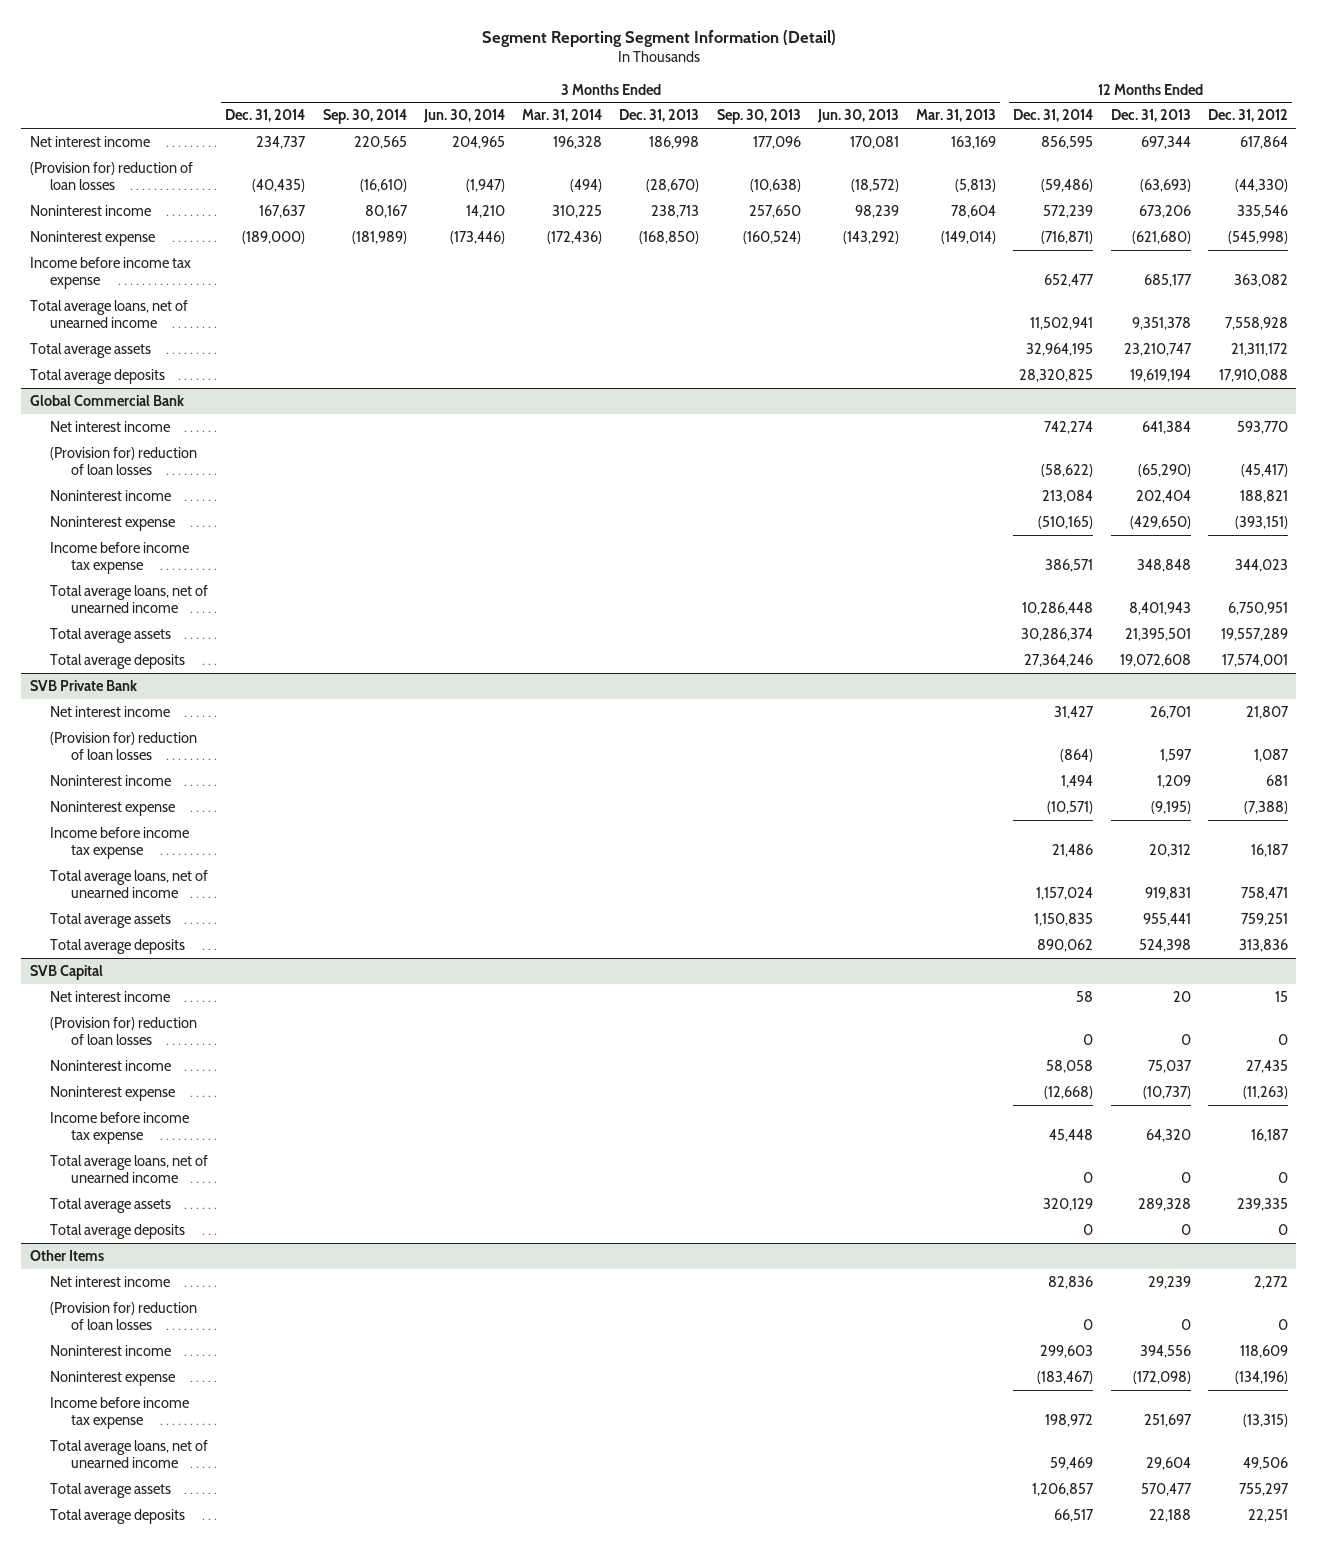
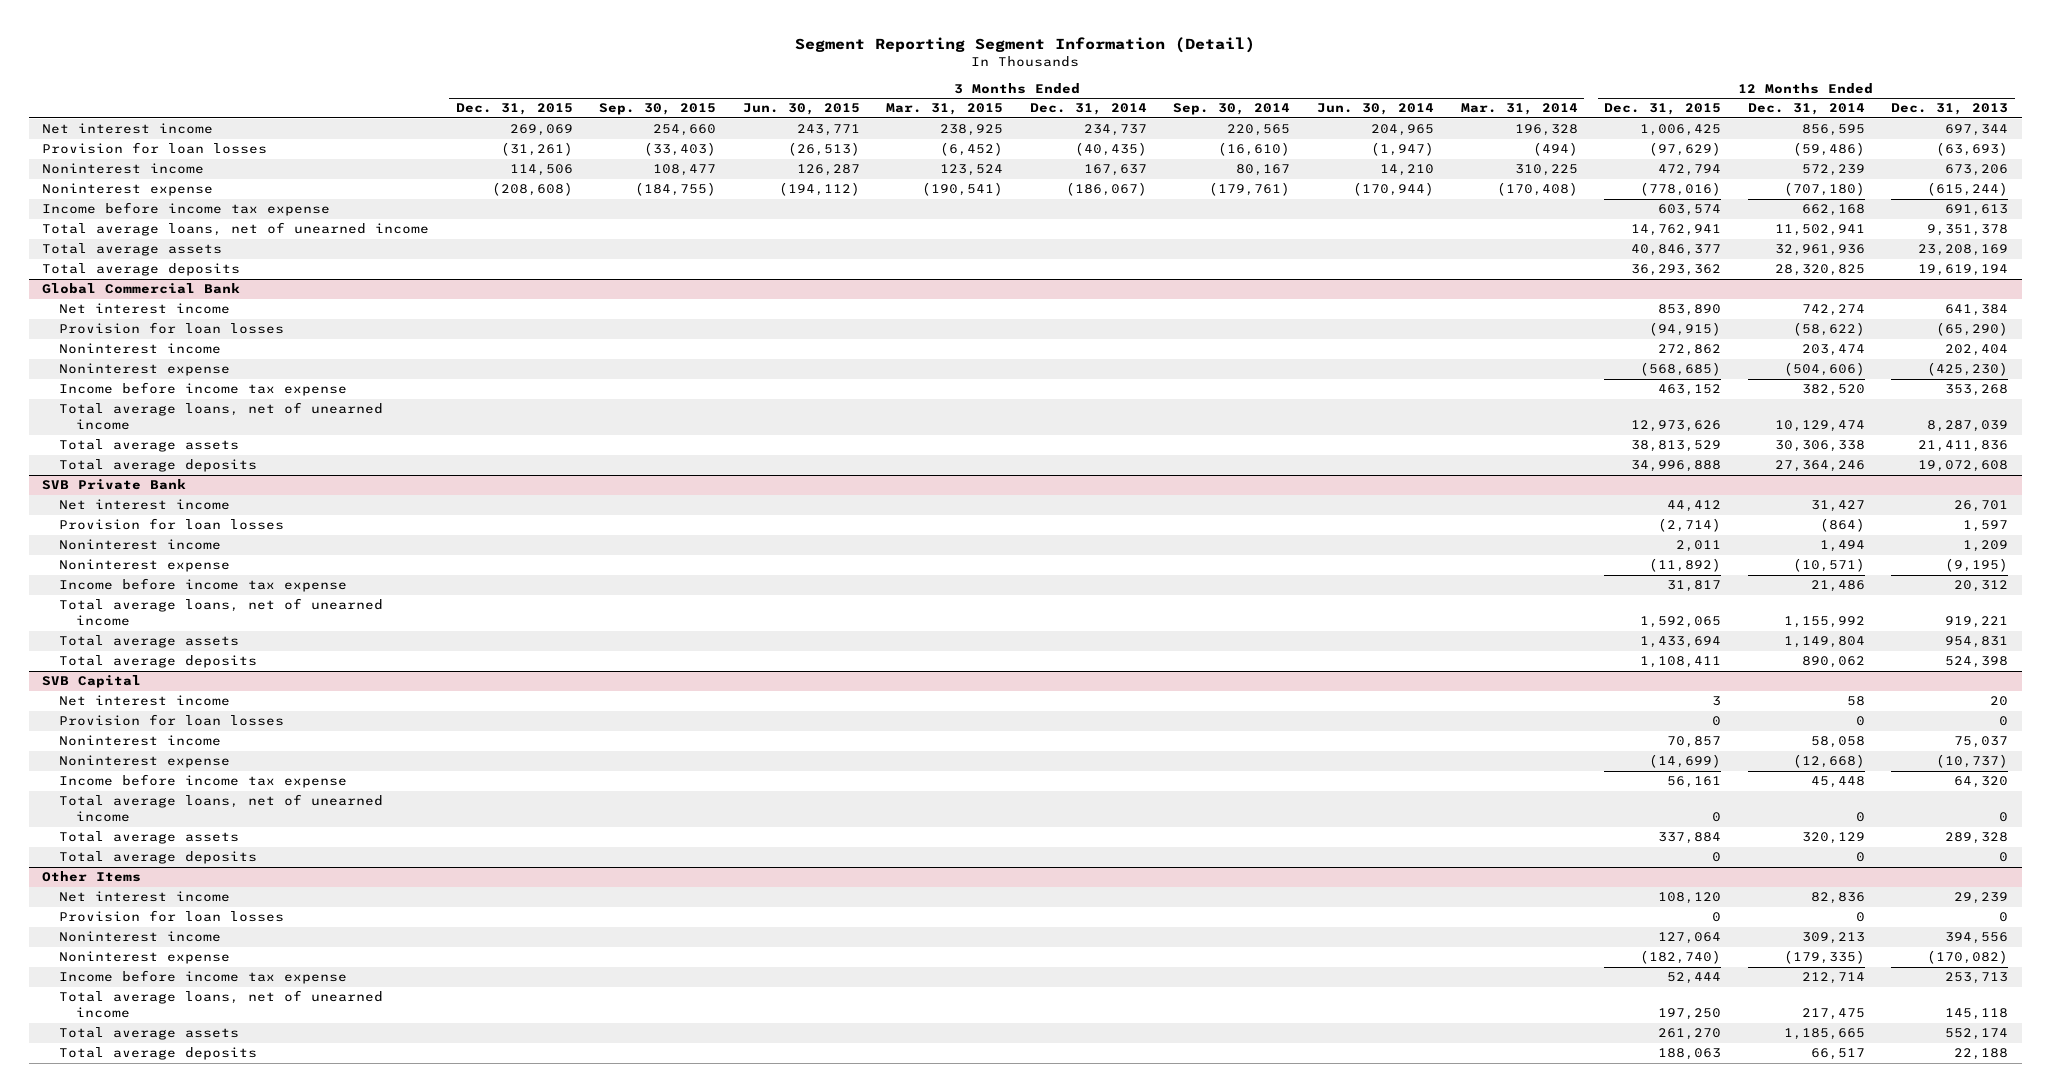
[619,109,700,123] Dec. 31, 2013 -> none
[716,109,801,125] Sep. 30, 2013 -> none
[816,109,899,124] Jun. 30, 2013 -> none
[916,109,997,123] Mar. 31, 2013 -> none
[1207,109,1288,123] Dec. 31, 2012 -> none
none -> [455,103,573,116] Dec. 31, 2015
none -> [599,103,717,116] Sep. 30, 2015
none -> [742,103,860,116] Jun. 30, 2015
none -> [886,103,1004,116] Mar. 31, 2015
none -> [1604,103,1722,116] Dec. 31, 2015
[29,161,193,191] (Provision for) reduction of loan losses -> [42,142,268,155] Provision for loan losses
[242,230,306,244] (189,000) -> [1065,182,1147,197] (186,067)
[351,230,407,244] (181,989) -> [1209,182,1291,197] (179,761)
[449,230,505,244] (173,446) -> [1353,182,1435,197] (170,944)
[547,230,603,244] (172,436) -> [1496,182,1578,197] (170,408)
[1041,230,1094,244] (716,871) -> [1783,182,1865,197] (707,180)
[1131,230,1191,244] (621,680) -> [1927,182,2009,197] (615,244)
[1044,274,1095,288] 652,477 -> [1801,204,1865,217] 662,168
[1143,274,1192,288] 685,177 -> [1945,204,2009,217] 691,613
[1026,342,1094,356] 32,964,195 -> [1774,244,1865,257] 32,961,936
[1123,342,1192,356] 23,210,747 -> [1918,244,2009,257] 23,208,169
[50,446,198,476] (Provision for) reduction of loan losses -> [59,322,285,335] Provision for loan losses
[1042,489,1094,503] 213,084 -> [1801,344,1865,357] 203,474
[1038,515,1094,529] (510,165) -> [1783,362,1865,377] (504,606)
[1129,515,1191,529] (429,650) -> [1927,362,2009,377] (425,230)
[1045,559,1094,573] 386,571 -> [1801,384,1865,397] 382,520
[1136,559,1191,573] 348,848 -> [1945,384,2009,397] 353,268
[1022,602,1094,616] 10,286,448 -> [1774,420,1865,433] 10,129,474
[1128,602,1191,616] 8,401,943 -> [1927,420,2009,433] 8,287,039
[1021,627,1094,641] 30,286,374 -> [1774,440,1865,453] 30,306,338
[1124,627,1191,641] 21,395,501 -> [1918,440,2009,453] 21,411,836
[50,731,198,761] (Provision for) reduction of loan losses -> [59,518,285,531] Provision for loan losses
[1036,887,1094,901] 1,157,024 -> [1783,616,1865,629] 1,155,992
[1144,887,1191,901] 919,831 -> [1945,616,2009,629] 919,221
[1034,912,1094,926] 1,150,835 -> [1783,636,1865,649] 1,149,804
[1142,912,1191,926] 955,441 -> [1945,636,2009,649] 954,831
[50,1016,198,1046] (Provision for) reduction of loan losses -> [59,714,285,727] Provision for loan losses
[50,1301,198,1331] (Provision for) reduction of loan losses -> [59,910,285,923] Provision for loan losses
[1040,1344,1094,1358] 299,603 -> [1801,932,1865,945] 309,213
[1037,1370,1094,1384] (183,467) -> [1783,950,1865,965] (179,335)
[1132,1370,1191,1384] (172,098) -> [1927,950,2009,965] (170,082)
[1045,1414,1094,1428] 198,972 -> [1801,972,1865,985] 212,714
[1143,1414,1192,1428] 251,697 -> [1945,972,2009,985] 253,713
[1050,1457,1094,1471] 59,469 -> [1801,1008,1865,1021] 217,475
[1145,1457,1191,1471] 29,604 -> [1945,1008,2009,1021] 145,118
[1032,1482,1095,1496] 1,206,857 -> [1783,1028,1865,1041] 1,185,665
[1140,1482,1192,1496] 570,477 -> [1945,1028,2009,1041] 552,174

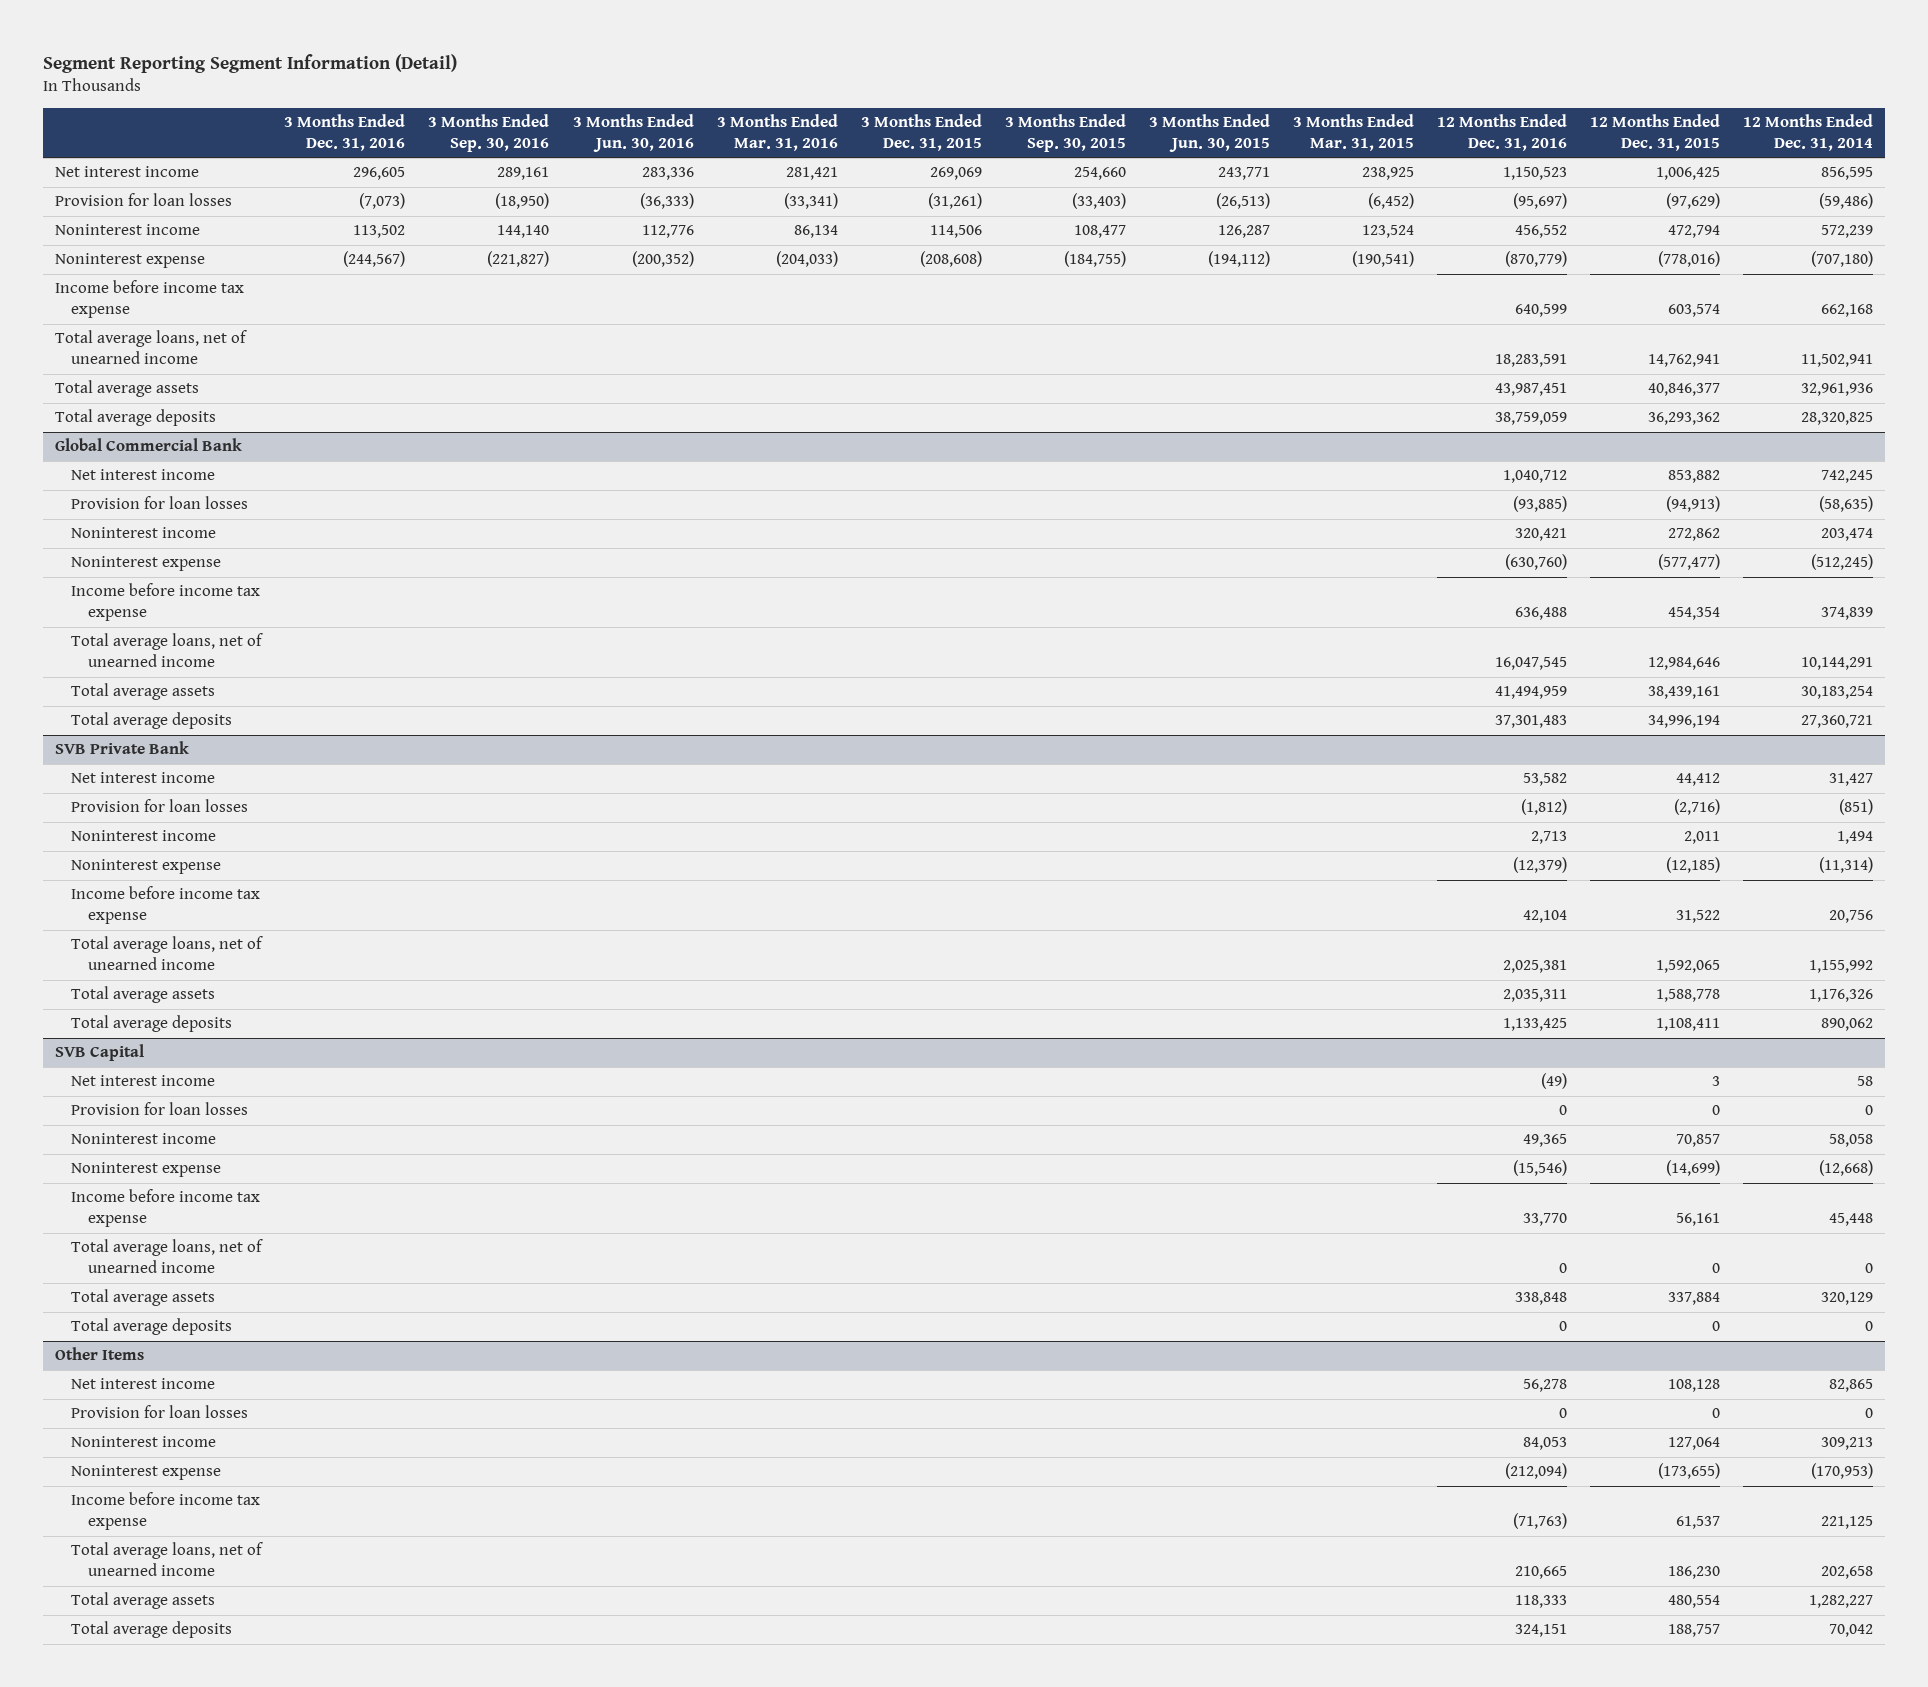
[1029,103,1147,116] Dec. 31, 2014 -> none
[1173,103,1291,116] Sep. 30, 2014 -> none
[1317,103,1435,116] Jun. 30, 2014 -> none
[1460,103,1578,116] Mar. 31, 2014 -> none
[1891,103,2009,116] Dec. 31, 2013 -> none
none -> [284,114,406,151] 3 Months Ended Dec. 31, 2016
none -> [428,114,550,152] 3 Months Ended Sep. 30, 2016
none -> [572,114,694,152] 3 Months Ended Jun. 30, 2016
none -> [716,114,838,151] 3 Months Ended Mar. 31, 2016
none -> [1437,114,1568,151] 12 Months Ended Dec. 31, 2016
[1658,304,1722,317] 853,890 -> [1668,470,1721,484] 853,882
[1801,304,1865,317] 742,274 -> [1821,470,1874,484] 742,245
[1649,322,1722,337] (94,915) -> [1666,496,1721,513] (94,913)
[1792,322,1865,337] (58,622) -> [1819,496,1874,513] (58,635)
[1640,362,1722,377] (568,685) -> [1658,554,1721,571] (577,477)
[1783,362,1865,377] (504,606) -> [1811,554,1874,571] (512,245)
[1658,384,1722,397] 463,152 -> [1668,607,1721,621] 454,354
[1801,384,1865,397] 382,520 -> [1821,607,1874,621] 374,839
[1631,420,1722,433] 12,973,626 -> [1648,657,1721,671] 12,984,646
[1774,420,1865,433] 10,129,474 -> [1801,657,1874,671] 10,144,291
[1631,440,1722,453] 38,813,529 -> [1648,686,1721,700] 38,439,161
[1774,440,1865,453] 30,306,338 -> [1801,686,1874,700] 30,183,254
[1631,460,1722,473] 34,996,888 -> [1648,715,1721,729] 34,996,194
[1774,460,1865,473] 27,364,246 -> [1801,715,1874,729] 27,360,721
[1658,518,1722,533] (2,714) -> [1674,799,1721,816] (2,716)
[1819,518,1865,533] (864) -> [1839,799,1874,816] (851)
[1649,558,1722,573] (11,892) -> [1666,857,1721,874] (12,185)
[1792,558,1865,573] (10,571) -> [1819,857,1874,874] (11,314)
[1667,580,1722,593] 31,817 -> [1676,910,1721,924] 31,522
[1810,580,1865,593] 21,486 -> [1829,910,1874,924] 20,756
[1640,636,1722,649] 1,433,694 -> [1656,989,1721,1003] 1,588,778
[1783,636,1865,649] 1,149,804 -> [1809,989,1874,1003] 1,176,326
[1658,892,1722,905] 108,120 -> [1668,1379,1721,1393] 108,128
[1810,892,1865,905] 82,836 -> [1829,1379,1874,1393] 82,865
[1640,950,1722,965] (182,740) -> [1658,1463,1721,1480] (173,655)
[1783,950,1865,965] (179,335) -> [1811,1463,1874,1480] (170,953)
[1667,972,1722,985] 52,444 -> [1676,1516,1721,1530] 61,537
[1801,972,1865,985] 212,714 -> [1821,1516,1874,1530] 221,125
[1658,1008,1722,1021] 197,250 -> [1668,1566,1721,1580] 186,230
[1801,1008,1865,1021] 217,475 -> [1821,1566,1874,1580] 202,658
[1658,1028,1722,1041] 261,270 -> [1668,1595,1721,1609] 480,554
[1783,1028,1865,1041] 1,185,665 -> [1809,1595,1874,1609] 1,282,227
[1658,1048,1722,1061] 188,063 -> [1668,1624,1721,1638] 188,757
[1810,1048,1865,1061] 66,517 -> [1829,1624,1874,1638] 70,042

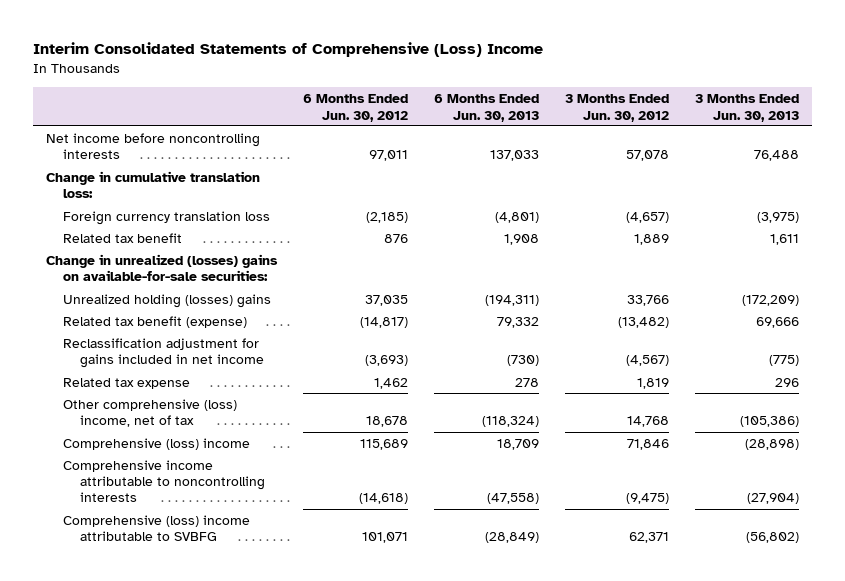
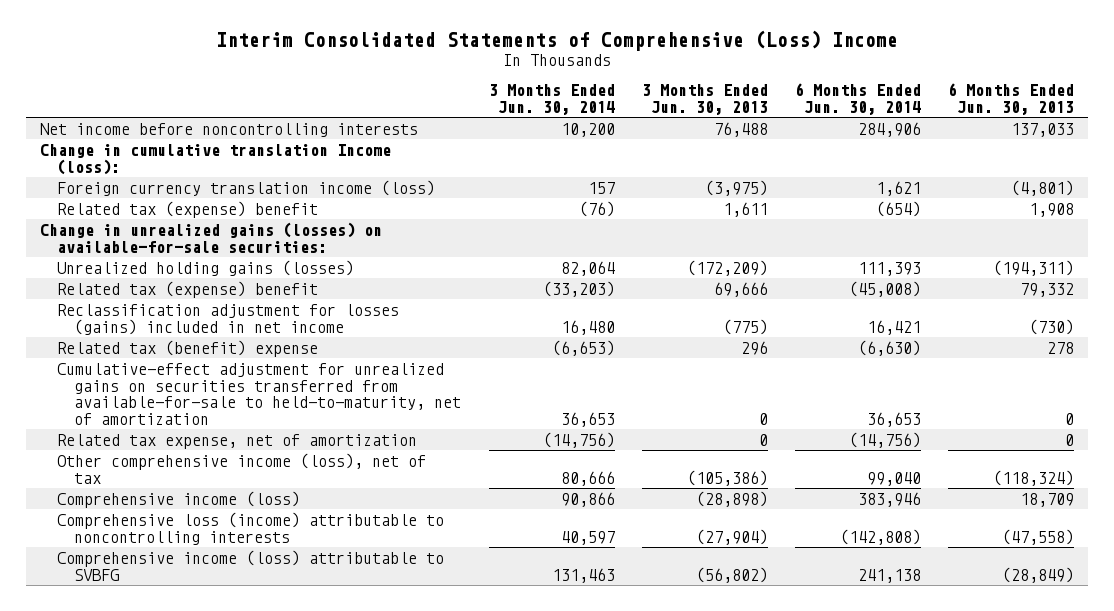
[302,94,408,122] 6 Months Ended Jun. 30, 2012 -> none
[565,94,670,122] 3 Months Ended Jun. 30, 2012 -> none
none -> [488,84,615,116] 3 Months Ended Jun. 30, 2014
none -> [794,83,921,116] 6 Months Ended Jun. 30, 2014
[45,170,260,199] Change in cumulative translation loss: -> [39,143,391,175] Change in cumulative translation Income (loss):
[63,210,271,225] Foreign currency translation loss -> [56,179,435,196] Foreign currency translation income (loss)
[63,232,183,243] Related tax benefit -> [56,200,318,218] Related tax (expense) benefit
[45,253,278,282] Change in unrealized (losses) gains on available-for-sale securities: -> [39,221,382,253] Change in unrealized gains (losses) on available-for-sale securities:
[63,293,272,308] Unrealized holding (losses) gains -> [56,259,354,276] Unrealized holding gains (losses)
[63,315,248,328] Related tax benefit (expense) -> [56,280,318,298] Related tax (expense) benefit
[63,337,265,369] Reclassification adjustment for gains included in net income -> [56,303,399,335] Reclassification adjustment for losses (gains) included in net income
[63,377,191,389] Related tax expense -> [56,339,318,357] Related tax (benefit) expense
none -> [56,362,462,425] Cumulative-effect adjustment for unrealized gains on securities transferred from available-for-sale to held-to-maturity, net of amortization
none -> [56,433,417,449] Related tax expense, net of amortization
[63,398,238,428] Other comprehensive (loss) income, net of tax -> [56,452,426,484] Other comprehensive income (loss), net of tax
[63,437,251,450] Comprehensive (loss) income -> [56,490,300,508] Comprehensive income (loss)
[63,459,266,503] Comprehensive income attributable to noncontrolling interests -> [56,511,444,545] Comprehensive loss (income) attributable to noncontrolling interests
[63,514,251,542] Comprehensive (loss) income attributable to SVBFG -> [56,549,444,581] Comprehensive income (loss) attributable to SVBFG

